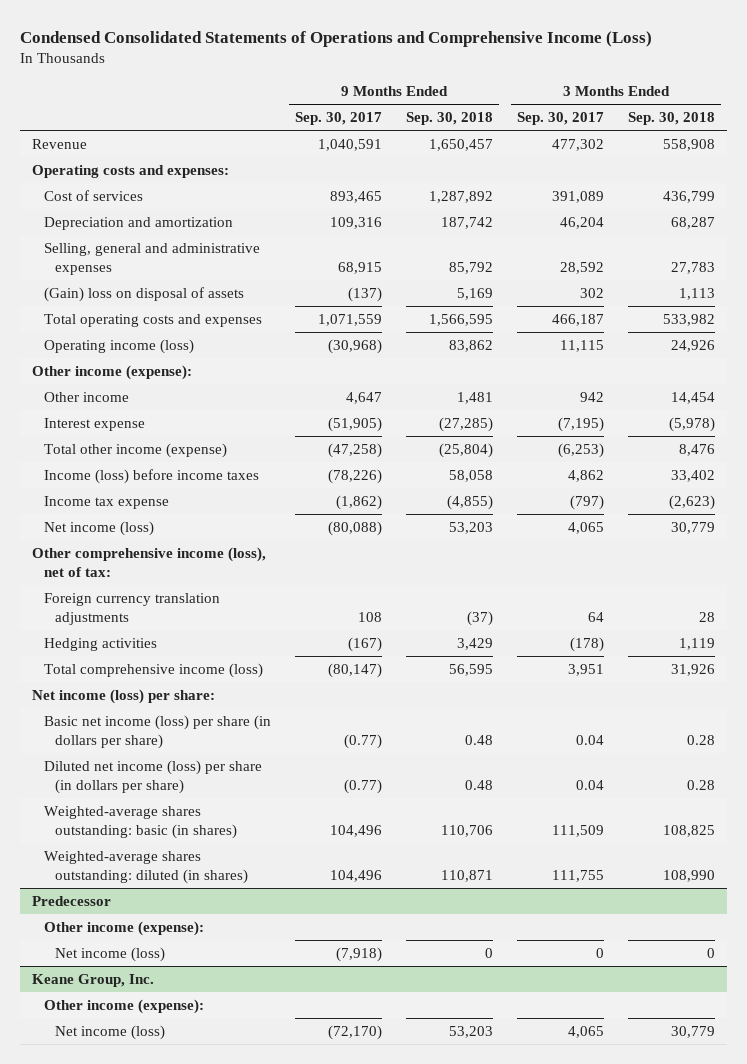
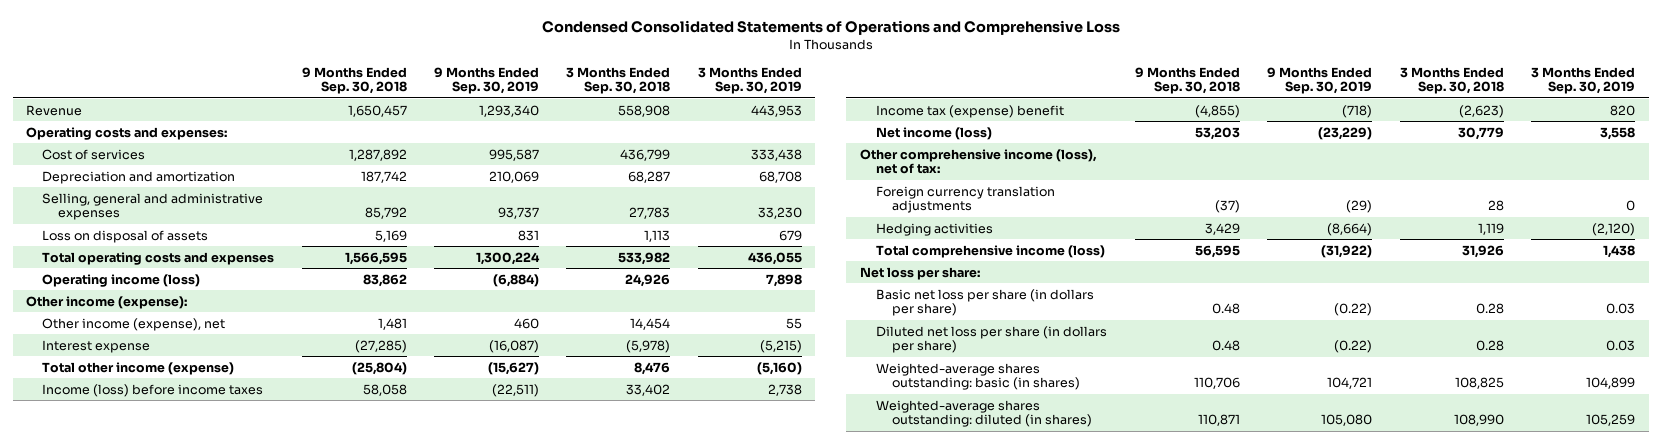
[20,31,653,48] Condensed Consolidated Statements of Operations and Comprehensive Income (Loss) -> [541,20,1120,36] Condensed Consolidated Statements of Operations and Comprehensive Loss
[294,112,382,126] Sep. 30, 2017 -> none
[516,112,604,126] Sep. 30, 2017 -> none
none -> [433,66,539,95] 9 Months Ended Sep. 30, 2019
none -> [697,66,802,95] 3 Months Ended Sep. 30, 2019
[43,286,244,302] (Gain) loss on disposal of assets -> [42,229,209,243] Loss on disposal of assets
[43,391,129,402] Other income -> [42,317,226,331] Other income (expense), net
[43,495,169,509] Income tax expense -> [875,104,1064,118] Income tax (expense) benefit
[32,688,216,704] Net income (loss) per share: -> [859,266,980,280] Net loss per share:
[43,714,271,749] Basic net income (loss) per share (in dollars per share) -> [875,288,1094,317] Basic net loss per share (in dollars per share)
[43,759,262,794] Diluted net income (loss) per share (in dollars per share) -> [875,325,1107,354] Diluted net loss per share (in dollars per share)
[32,895,112,906] Predecessor -> none
[43,920,204,936] Other income (expense): -> none
[55,946,166,962] Net income (loss) -> none
[32,973,155,987] Keane Group, Inc. -> none
[43,998,204,1014] Other income (expense): -> none
[55,1024,166,1040] Net income (loss) -> none

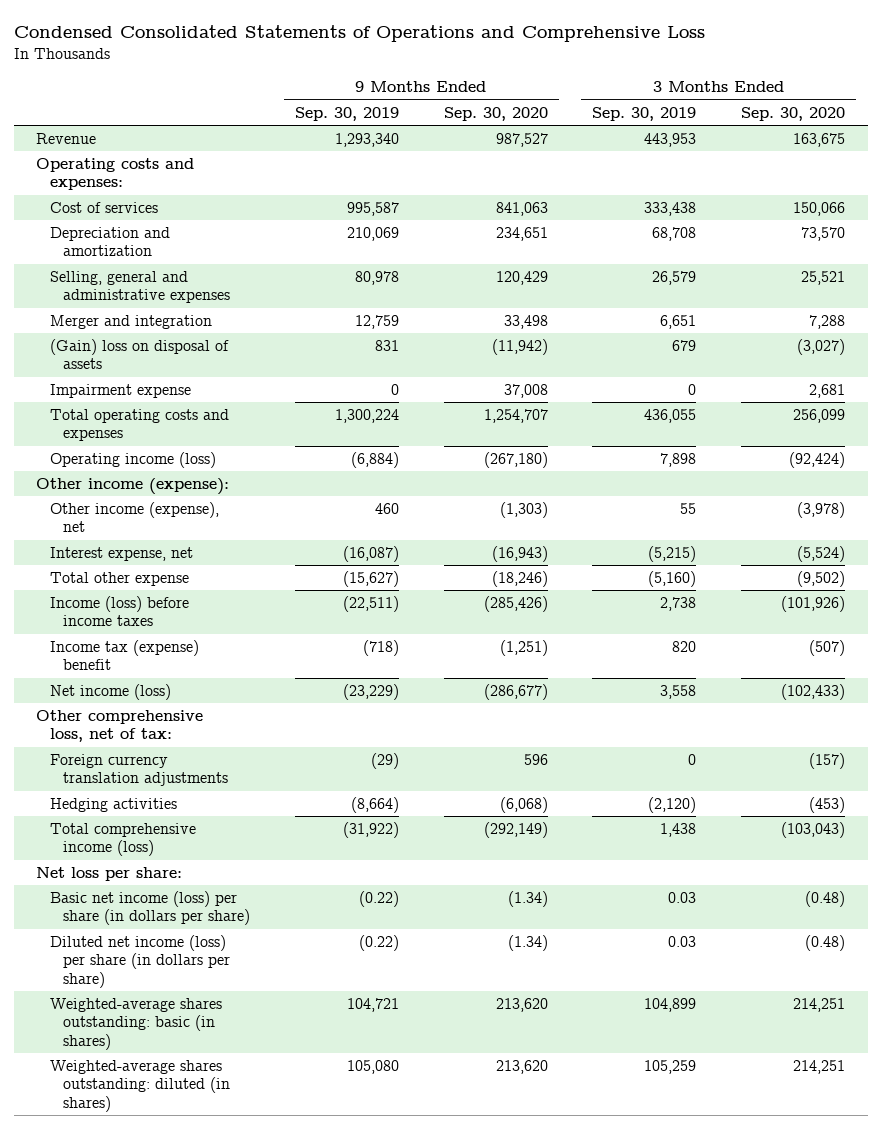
[301,66,407,95] 9 Months Ended Sep. 30, 2018 -> none
[566,66,671,95] 3 Months Ended Sep. 30, 2018 -> none
none -> [443,106,548,121] Sep. 30, 2020
none -> [741,106,846,121] Sep. 30, 2020
[497,207,539,220] 93,737 -> [354,271,399,286] 80,978
[757,207,802,220] 33,230 -> [652,271,697,286] 26,579
none -> [49,315,212,330] Merger and integration
[42,229,209,243] Loss on disposal of assets -> [49,339,229,370] (Gain) loss on disposal of assets
none -> [49,384,191,399] Impairment expense
[42,339,151,353] Interest expense -> [49,547,193,562] Interest expense, net
[42,361,235,375] Total other income (expense) -> [49,572,189,587] Total other expense
[859,148,1097,175] Other comprehensive income (loss), net of tax: -> [36,710,204,743] Other comprehensive loss, net of tax:
[875,288,1094,317] Basic net loss per share (in dollars per share) -> [49,891,250,926] Basic net income (loss) per share (in dollars per share)
[875,325,1107,354] Diluted net loss per share (in dollars per share) -> [49,935,230,988] Diluted net income (loss) per share (in dollars per share)

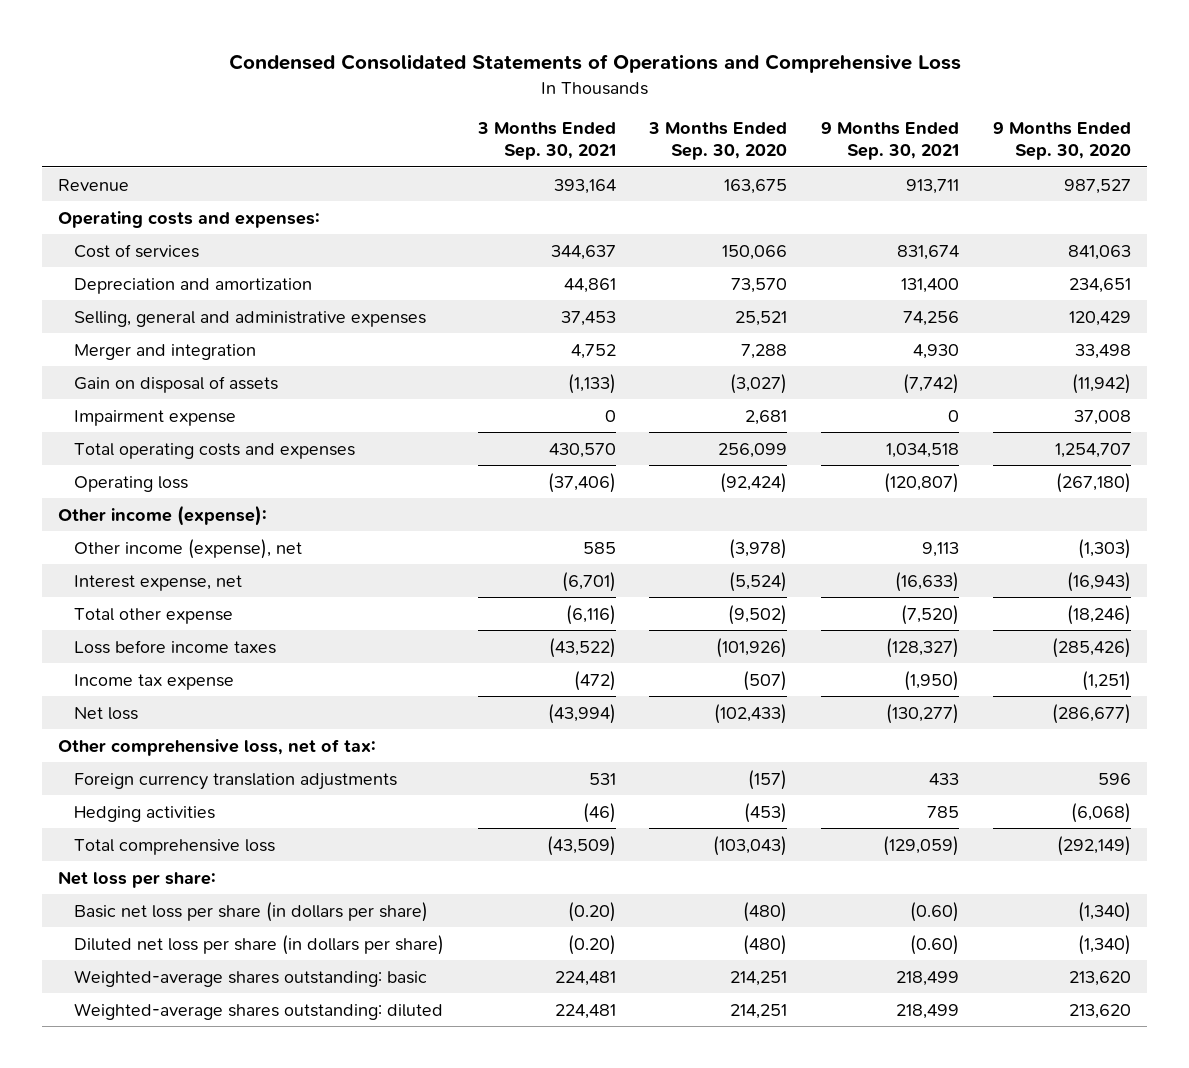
[294,106,399,121] Sep. 30, 2019 -> none
[592,106,697,121] Sep. 30, 2019 -> none
none -> [476,122,616,161] 3 Months Ended Sep. 30, 2021
none -> [820,122,959,161] 9 Months Ended Sep. 30, 2021
[49,339,229,370] (Gain) loss on disposal of assets -> [73,375,278,393] Gain on disposal of assets
[49,452,216,469] Operating income (loss) -> [73,475,188,492] Operating loss
[49,596,189,627] Income (loss) before income taxes -> [73,639,276,654] Loss before income taxes
[49,640,199,671] Income tax (expense) benefit -> [73,673,234,690] Income tax expense
[49,684,171,701] Net income (loss) -> [73,706,138,720] Net loss
[49,823,196,857] Total comprehensive income (loss) -> [73,838,275,855] Total comprehensive loss
[49,891,250,926] Basic net income (loss) per share (in dollars per share) -> [73,901,428,922] Basic net loss per share (in dollars per share)
[507,891,548,908] (1.34) -> [1077,901,1131,922] (1,340)
[805,891,846,908] (0.48) -> [743,901,788,922] (480)
[49,935,230,988] Diluted net income (loss) per share (in dollars per share) -> [73,934,444,955] Diluted net loss per share (in dollars per share)
[507,935,548,952] (1.34) -> [1077,934,1131,955] (1,340)
[805,935,846,952] (0.48) -> [743,934,788,955] (480)
[49,998,222,1050] Weighted-average shares outstanding: basic (in shares) -> [73,969,427,987] Weighted-average shares outstanding: basic
[49,1060,230,1112] Weighted-average shares outstanding: diluted (in shares) -> [73,1002,443,1020] Weighted-average shares outstanding: diluted

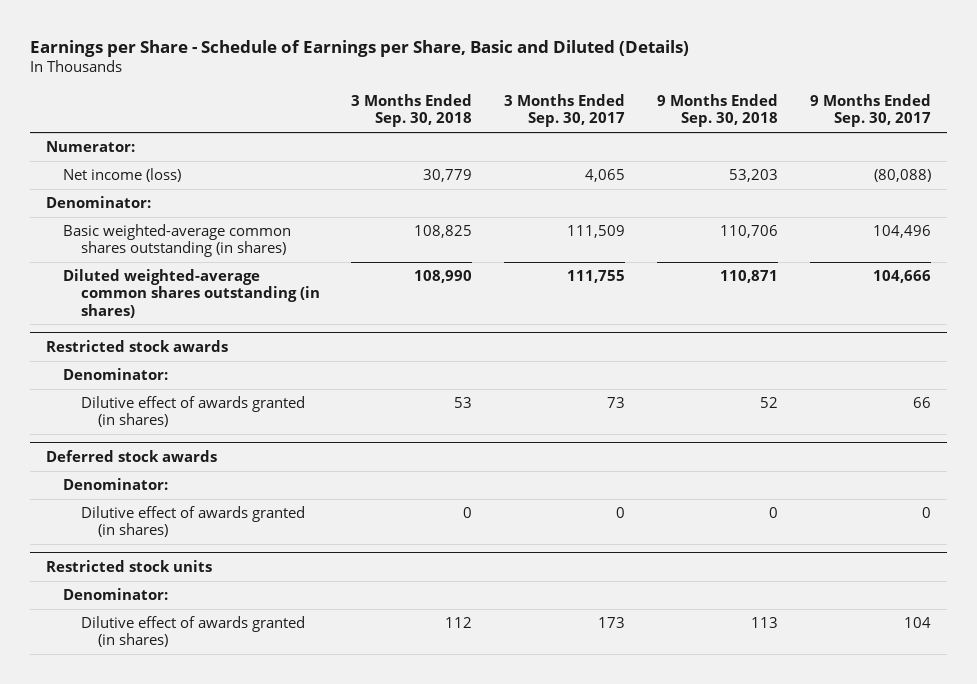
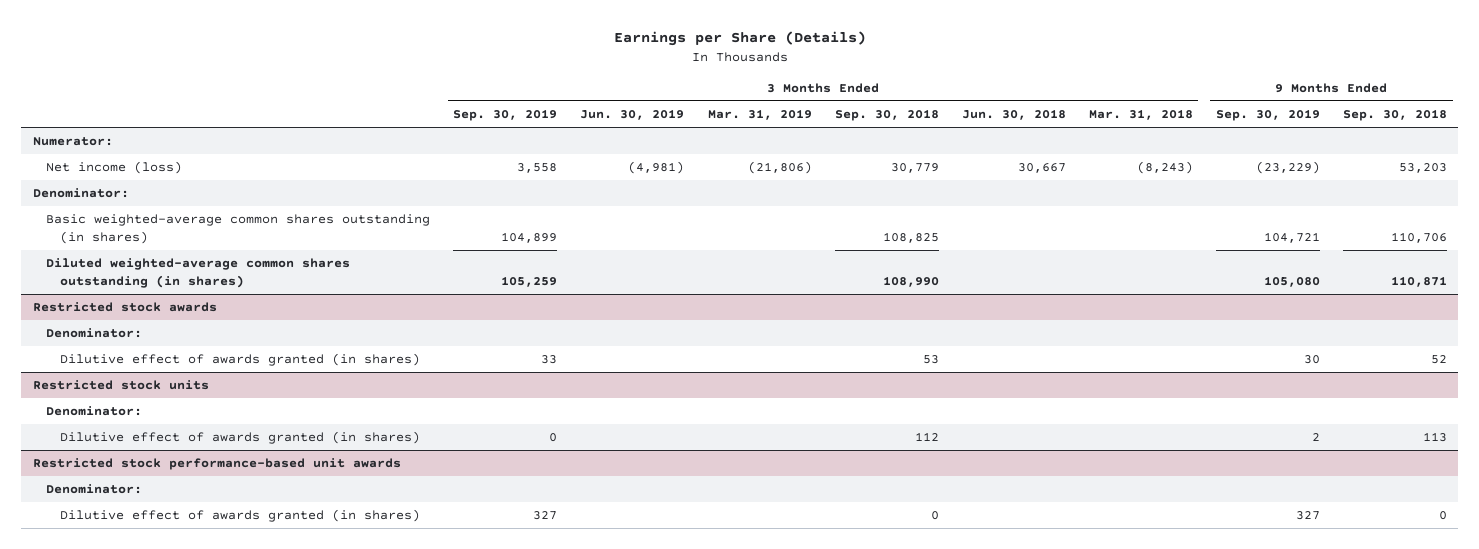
[29,39,689,57] Earnings per Share - Schedule of Earnings per Share, Basic and Diluted (Details) -> [613,31,866,47] Earnings per Share (Details)
[504,94,626,128] 3 Months Ended Sep. 30, 2017 -> none
[810,94,932,128] 9 Months Ended Sep. 30, 2017 -> none
none -> [453,109,558,122] Sep. 30, 2019
none -> [580,109,685,121] Jun. 30, 2019
none -> [707,109,812,121] Mar. 31, 2019
none -> [961,109,1066,121] Jun. 30, 2018
none -> [1088,109,1193,121] Mar. 31, 2018
none -> [1215,109,1320,122] Sep. 30, 2019
[45,449,217,462] Deferred stock awards -> none
[63,478,169,491] Denominator: -> none
[80,506,305,538] Dilutive effect of awards granted (in shares) -> none
none -> [32,458,401,471] Restricted stock performance-based unit awards
none -> [46,484,143,495] Denominator:
none -> [59,509,420,523] Dilutive effect of awards granted (in shares)

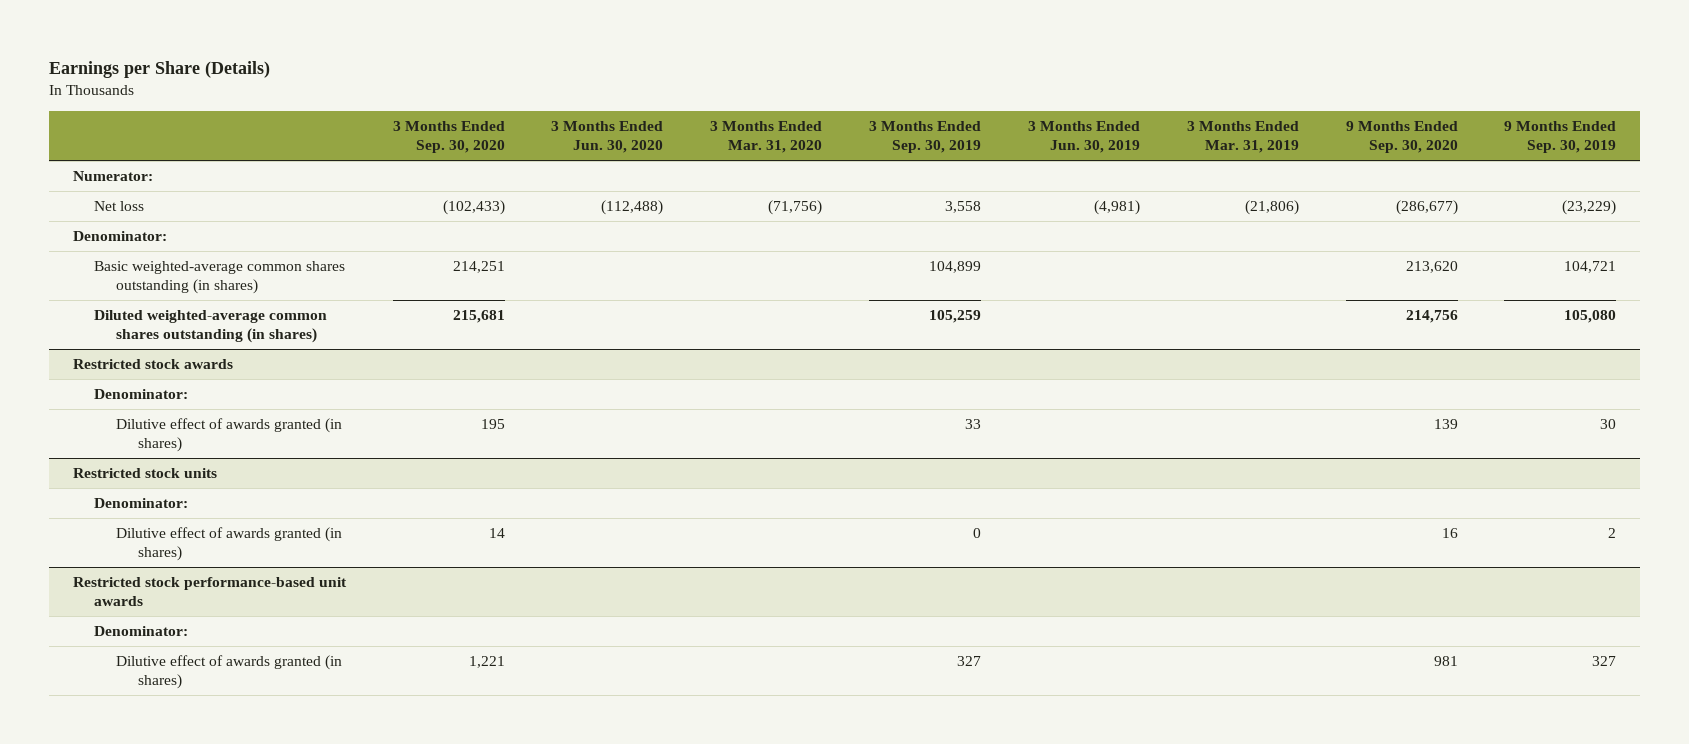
[834,109,939,122] Sep. 30, 2018 -> none
[961,109,1066,121] Jun. 30, 2018 -> none
[1088,109,1193,121] Mar. 31, 2018 -> none
[1342,109,1447,122] Sep. 30, 2018 -> none
none -> [392,120,505,154] 3 Months Ended Sep. 30, 2020
none -> [551,120,664,154] 3 Months Ended Jun. 30, 2020
none -> [710,120,823,154] 3 Months Ended Mar. 31, 2020
none -> [1345,120,1458,154] 9 Months Ended Sep. 30, 2020
[46,161,183,175] Net income (loss) -> [94,201,145,212] Net loss

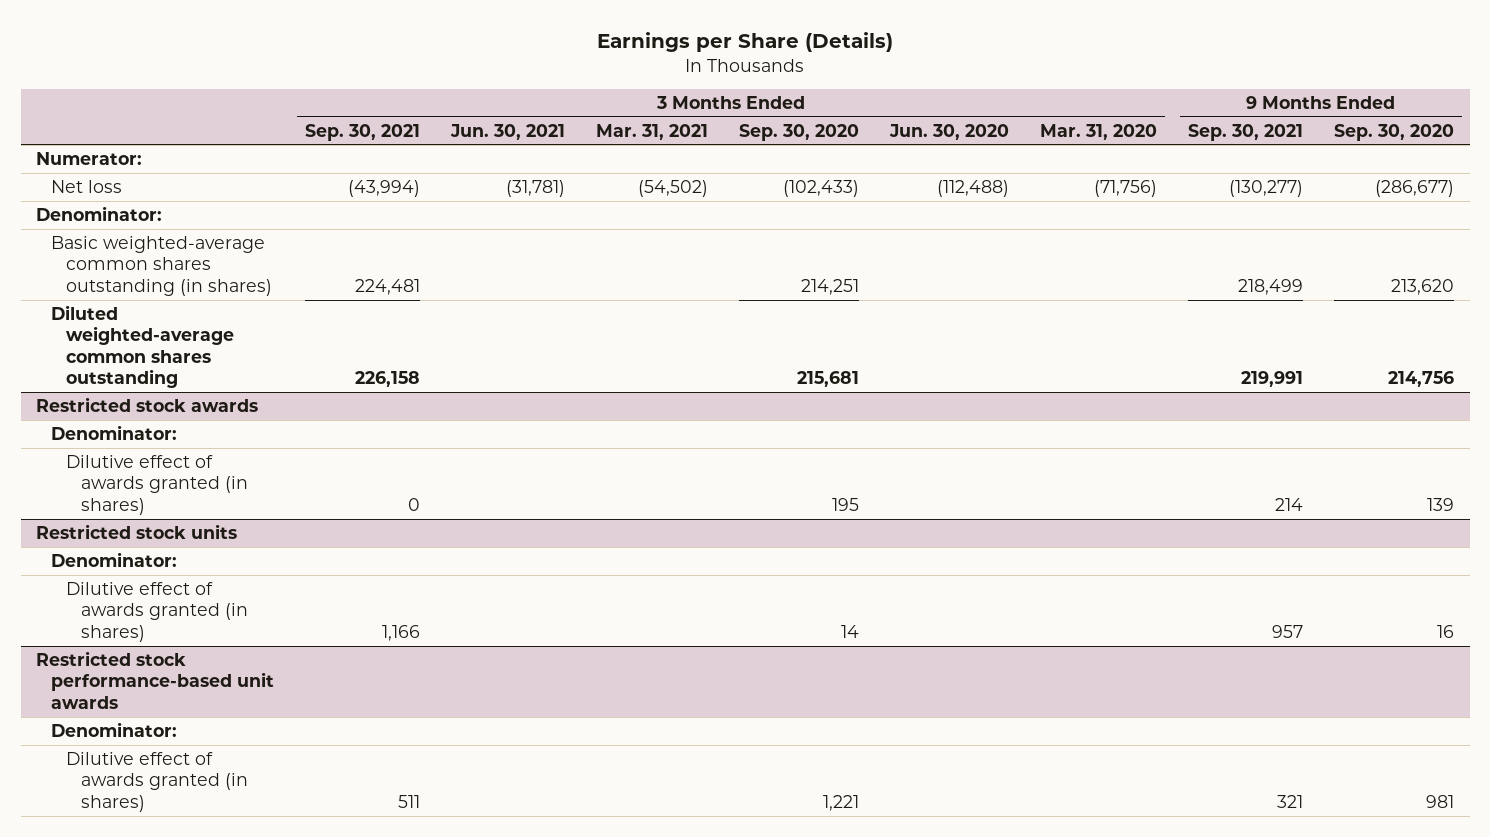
[869,120,982,154] 3 Months Ended Sep. 30, 2019 -> none
[1027,120,1140,154] 3 Months Ended Jun. 30, 2019 -> none
[1186,120,1299,154] 3 Months Ended Mar. 31, 2019 -> none
[1504,120,1617,154] 9 Months Ended Sep. 30, 2019 -> none
none -> [305,123,421,141] Sep. 30, 2021
none -> [450,123,566,140] Jun. 30, 2021
none -> [596,123,709,140] Mar. 31, 2021
none -> [1188,123,1304,141] Sep. 30, 2021
[94,310,328,344] Diluted weighted-average common shares outstanding (in shares) -> [51,304,235,389] Diluted weighted-average common shares outstanding

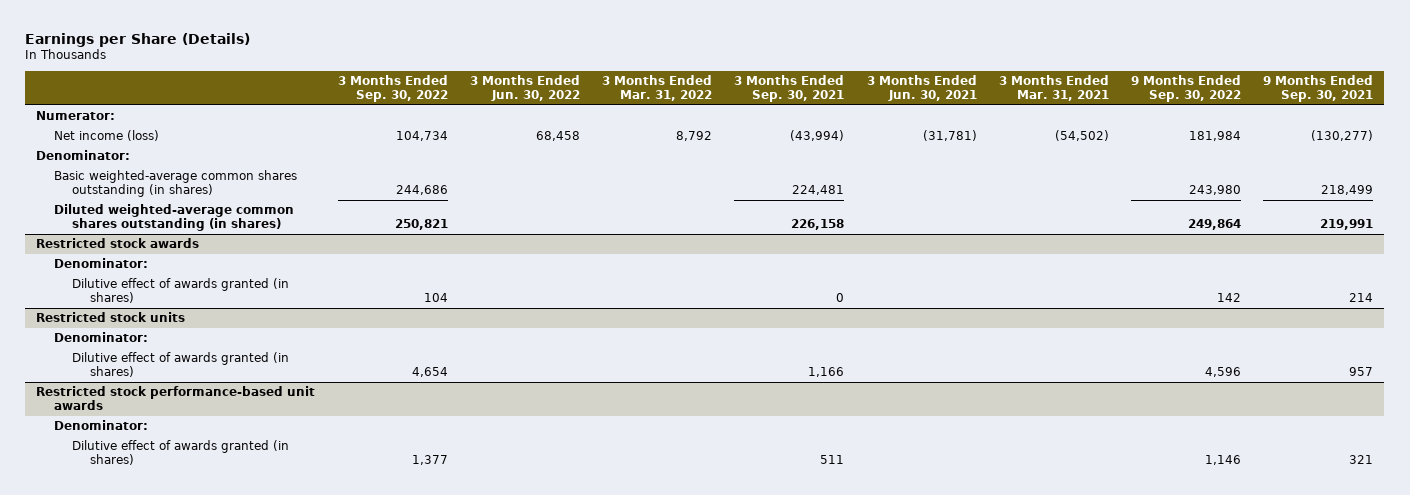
[739,123,860,141] Sep. 30, 2020 -> none
[889,123,1010,140] Jun. 30, 2020 -> none
[1040,123,1158,140] Mar. 31, 2020 -> none
[1334,123,1455,141] Sep. 30, 2020 -> none
none -> [337,75,448,103] 3 Months Ended Sep. 30, 2022
none -> [469,75,580,102] 3 Months Ended Jun. 30, 2022
none -> [602,75,713,102] 3 Months Ended Mar. 31, 2022
none -> [1130,75,1241,103] 9 Months Ended Sep. 30, 2022
[51,179,123,193] Net loss -> [54,130,160,142] Net income (loss)
[51,304,235,389] Diluted weighted-average common shares outstanding -> [54,204,295,232] Diluted weighted-average common shares outstanding (in shares)

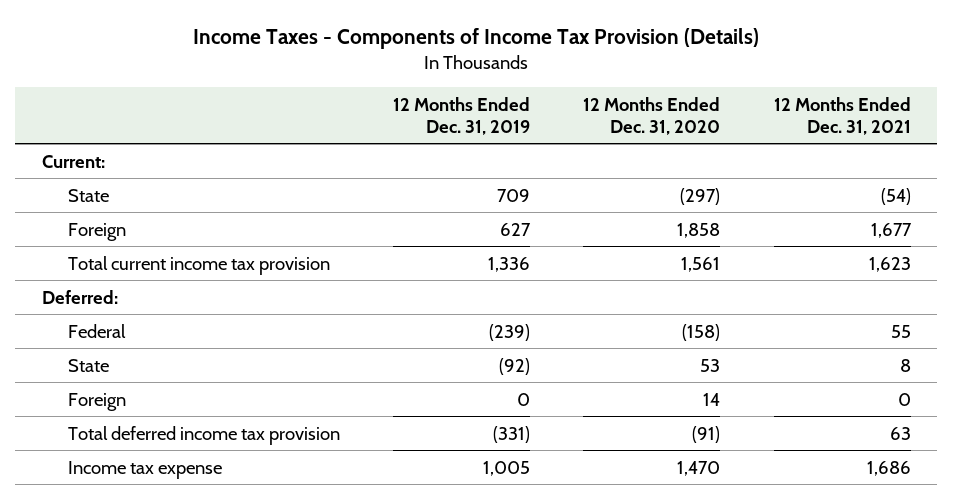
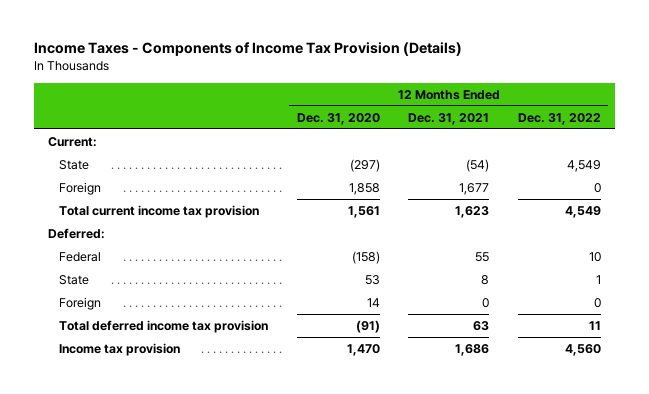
[392,96,530,135] 12 Months Ended Dec. 31, 2019 -> none
none -> [517,112,601,125] Dec. 31, 2022
[67,460,222,479] Income tax expense -> [59,342,181,356] Income tax provision

